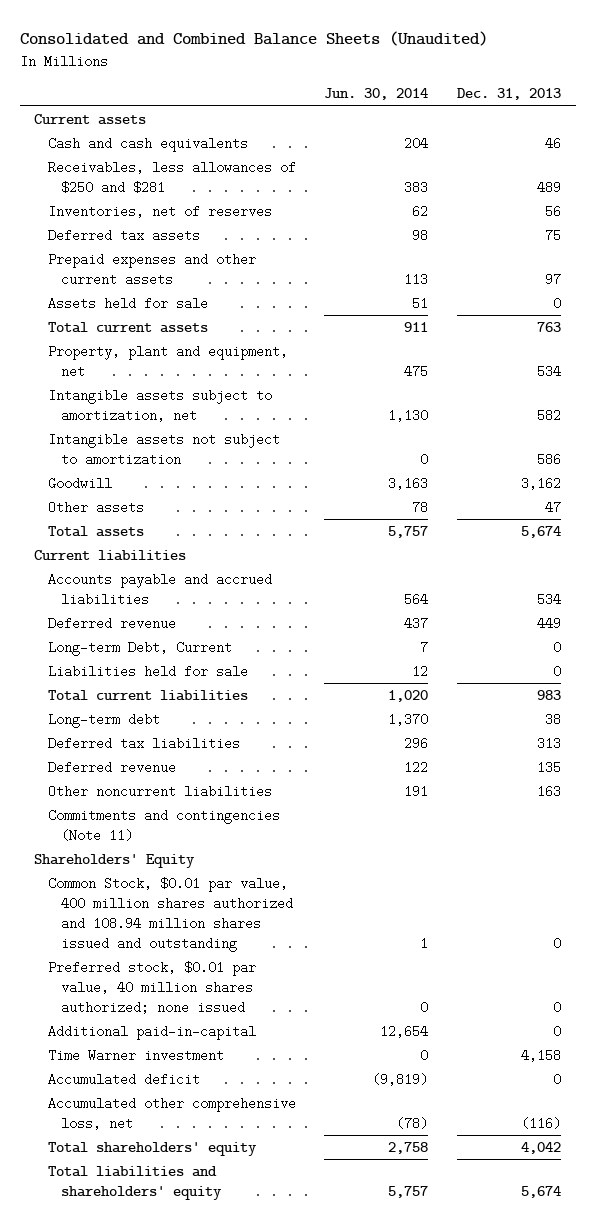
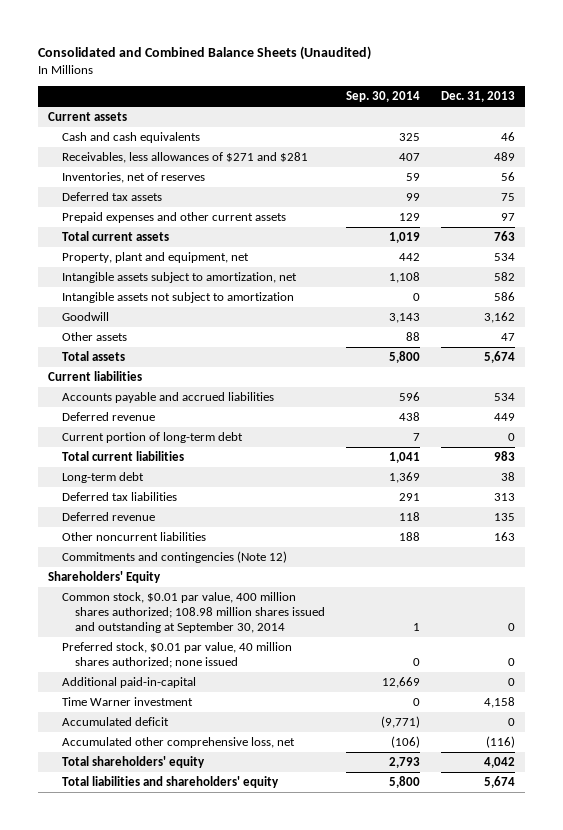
[324,88,429,101] Jun. 30, 2014 -> none
none -> [345,91,420,103] Sep. 30, 2014
[47,161,296,195] Receivables, less allowances of $250 and $281 -> [61,151,308,163] Receivables, less allowances of $271 and $281
[47,297,208,311] Assets held for sale -> none
[47,665,248,679] Liabilities held for sale -> none
[47,641,232,657] Long-term Debt, Current -> [61,431,243,443] Current portion of long-term debt
[47,809,280,843] Commitments and contingencies (Note 11) -> [61,550,287,563] Commitments and contingencies (Note 12)
[47,877,294,953] Common Stock, $0.01 par value, 400 million shares authorized and 108.94 million shares issued and outstanding -> [61,591,326,633] Common stock, $0.01 par value, 400 million shares authorized; 108.98 million shares issued and outstanding at September 30, 2014

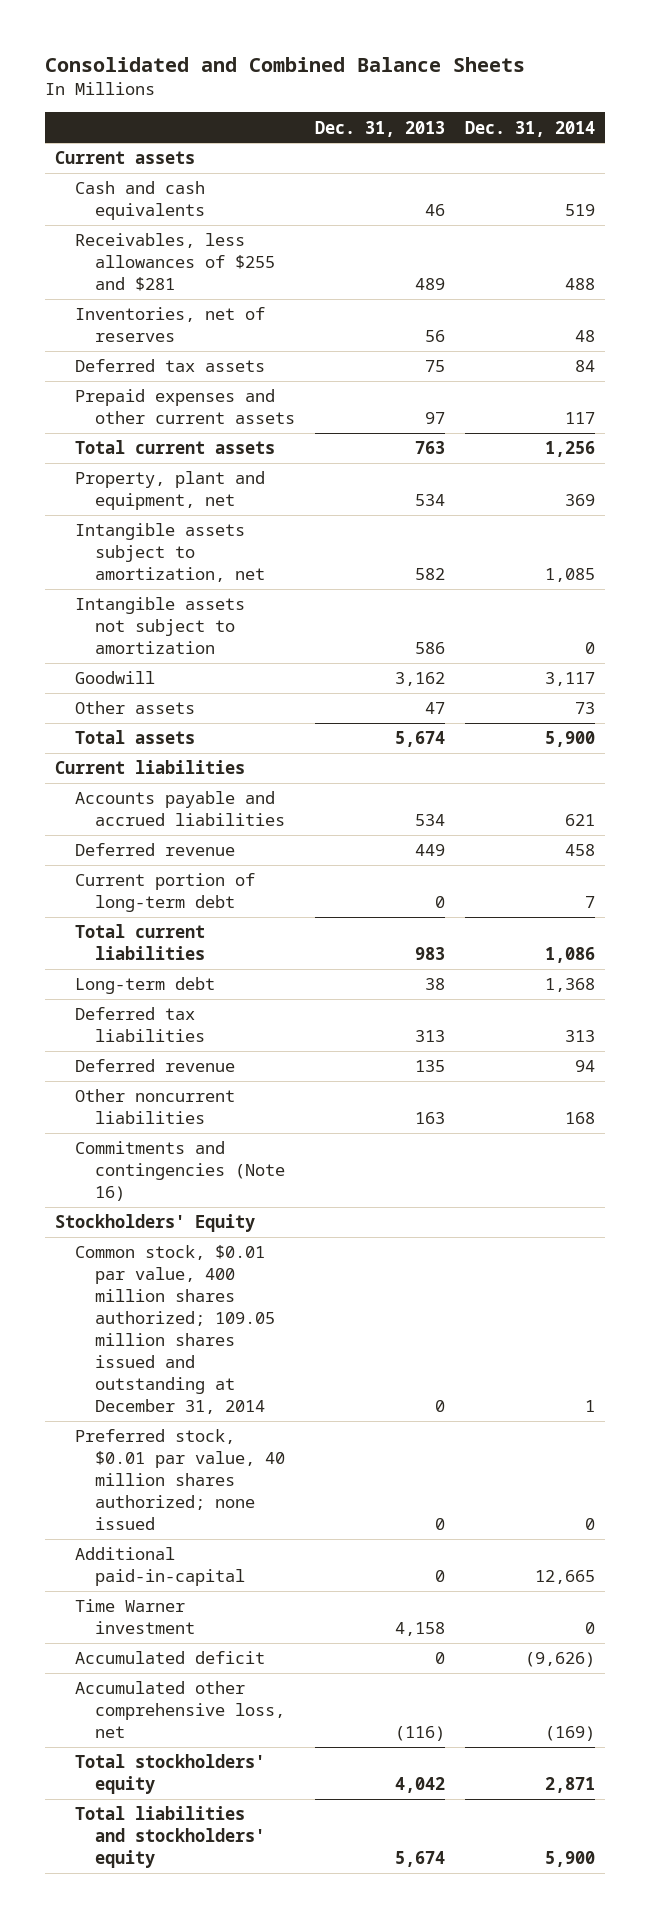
[37,46,371,61] Consolidated and Combined Balance Sheets (Unaudited) -> [45,56,526,72] Consolidated and Combined Balance Sheets
[345,91,420,103] Sep. 30, 2014 -> none
none -> [464,120,595,137] Dec. 31, 2014
[61,151,308,163] Receivables, less allowances of $271 and $281 -> [75,233,276,292] Receivables, less allowances of $255 and $281
[61,550,287,563] Commitments and contingencies (Note 12) -> [75,1141,286,1202] Commitments and contingencies (Note 16)
[48,570,162,583] Shareholders' Equity -> [55,1214,256,1233] Stockholders' Equity
[61,591,326,633] Common stock, $0.01 par value, 400 million shares authorized; 108.98 million shares issued and outstanding at September 30, 2014 -> [75,1245,276,1415] Common stock, $0.01 par value, 400 million shares authorized; 109.05 million shares issued and outstanding at December 31, 2014
[61,755,205,768] Total shareholders' equity -> [75,1754,266,1795] Total stockholders' equity
[61,775,279,788] Total liabilities and shareholders' equity -> [75,1806,266,1869] Total liabilities and stockholders' equity

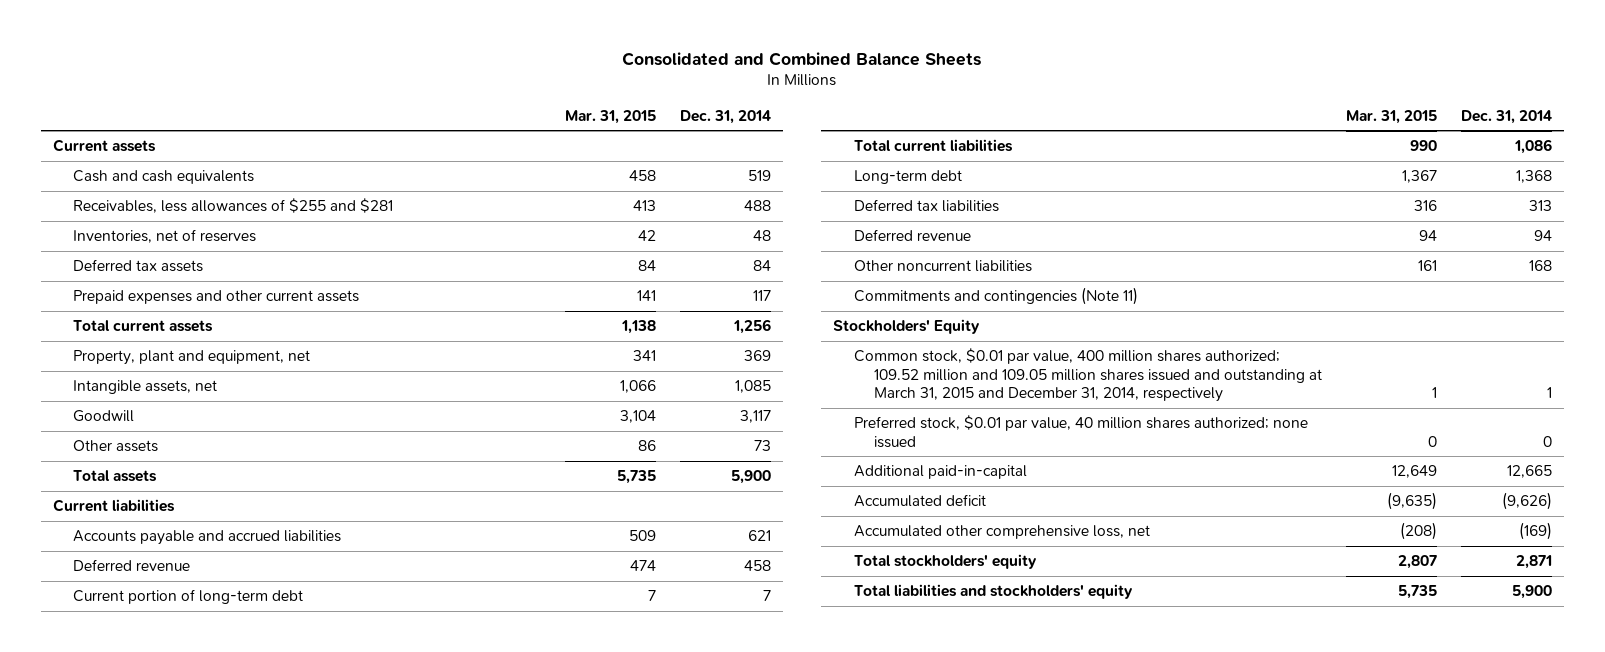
[314,120,445,137] Dec. 31, 2013 -> none
none -> [565,109,657,124] Mar. 31, 2015
[75,597,246,655] Intangible assets not subject to amortization -> none
[75,523,266,583] Intangible assets subject to amortization, net -> [73,380,218,395] Intangible assets, net
[75,1141,286,1202] Commitments and contingencies (Note 16) -> [853,287,1138,306] Commitments and contingencies (Note 11)
[75,1245,276,1415] Common stock, $0.01 par value, 400 million shares authorized; 109.05 million shares issued and outstanding at December 31, 2014 -> [853,348,1323,403] Common stock, $0.01 par value, 400 million shares authorized; 109.52 million and 109.05 million shares issued and outstanding at March 31, 2015 and December 31, 2014, respectively
[75,1599,196,1635] Time Warner investment -> none

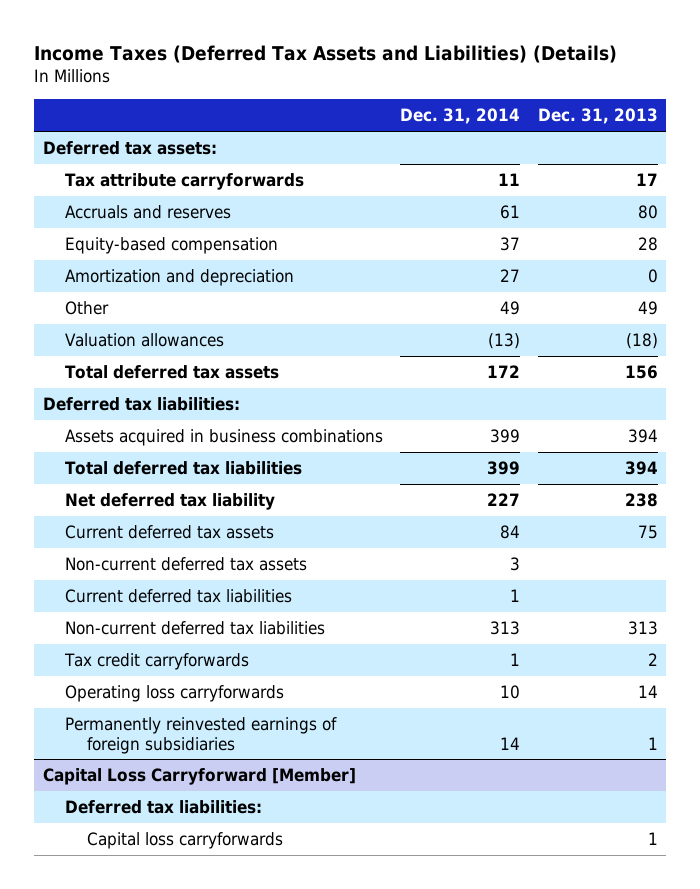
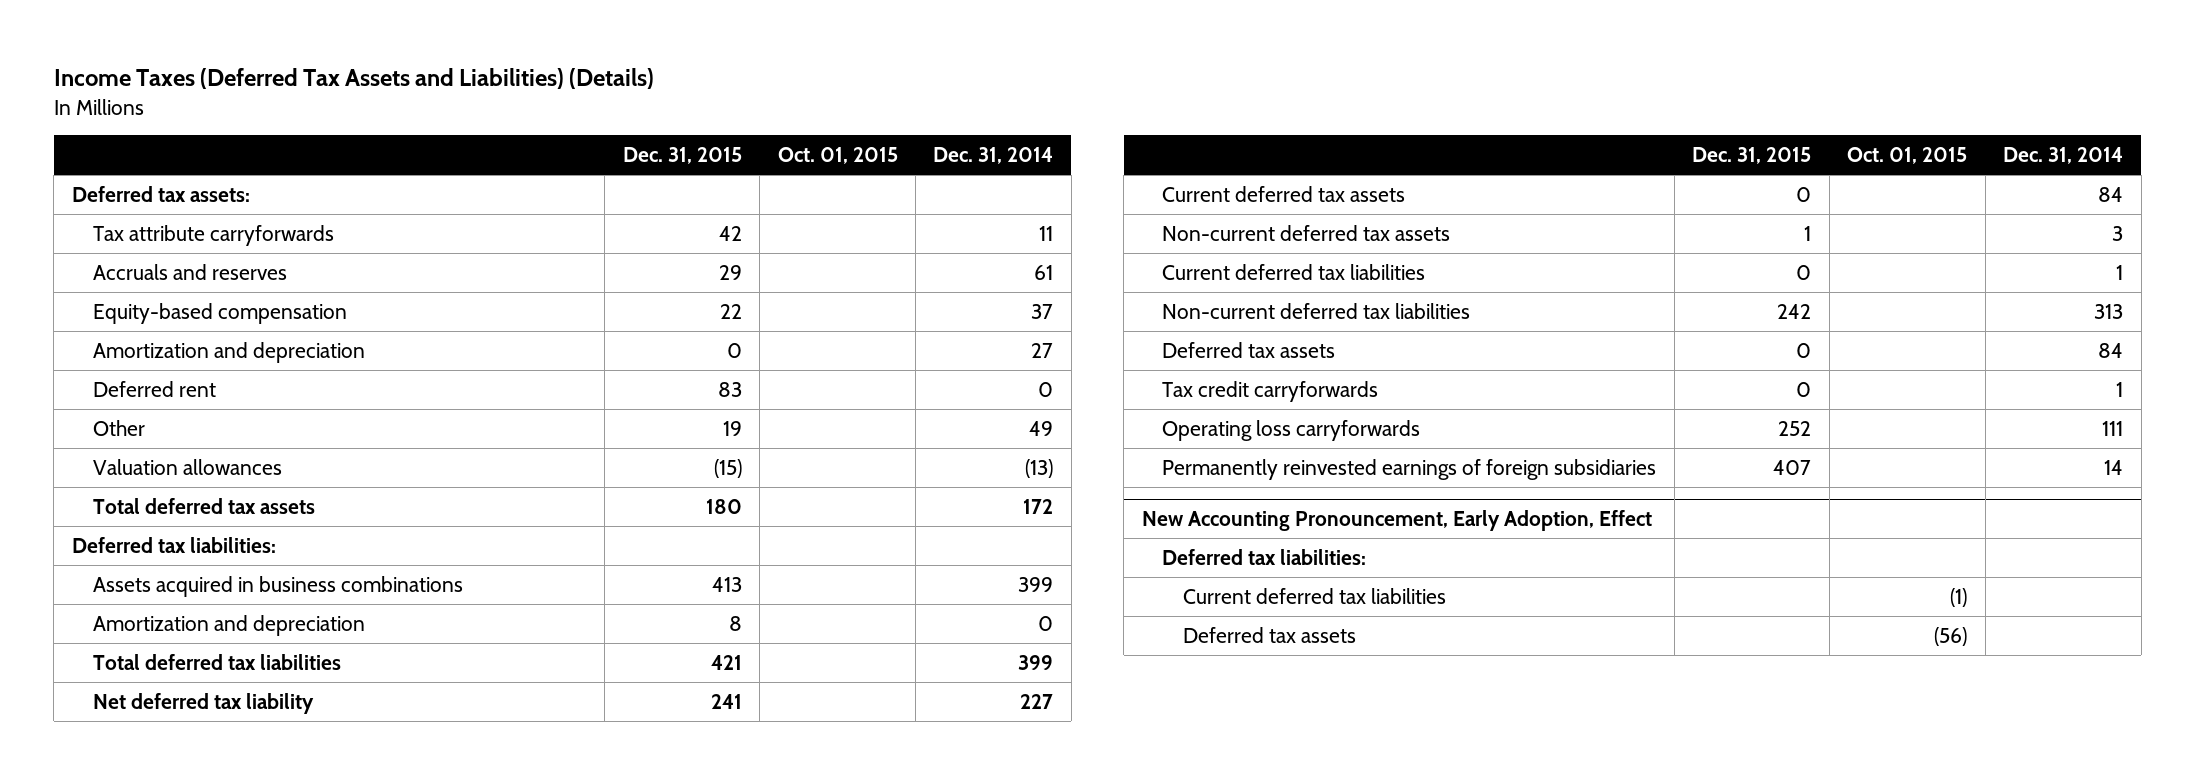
[537,108,658,125] Dec. 31, 2013 -> none
none -> [622,147,742,165] Dec. 31, 2015
none -> [777,147,898,165] Oct. 01, 2015
none -> [92,380,216,397] Deferred rent
none -> [92,614,365,636] Amortization and depreciation
none -> [1162,341,1336,358] Deferred tax assets
[500,685,521,700] 10 -> [2102,420,2124,436] 111
[42,768,356,786] Capital Loss Carryforward [Member] -> none
none -> [1141,510,1652,532] New Accounting Pronouncement, Early Adoption, Effect
[86,832,283,850] Capital loss carryforwards -> none
none -> [1183,587,1447,604] Current deferred tax liabilities
none -> [1183,626,1357,643] Deferred tax assets

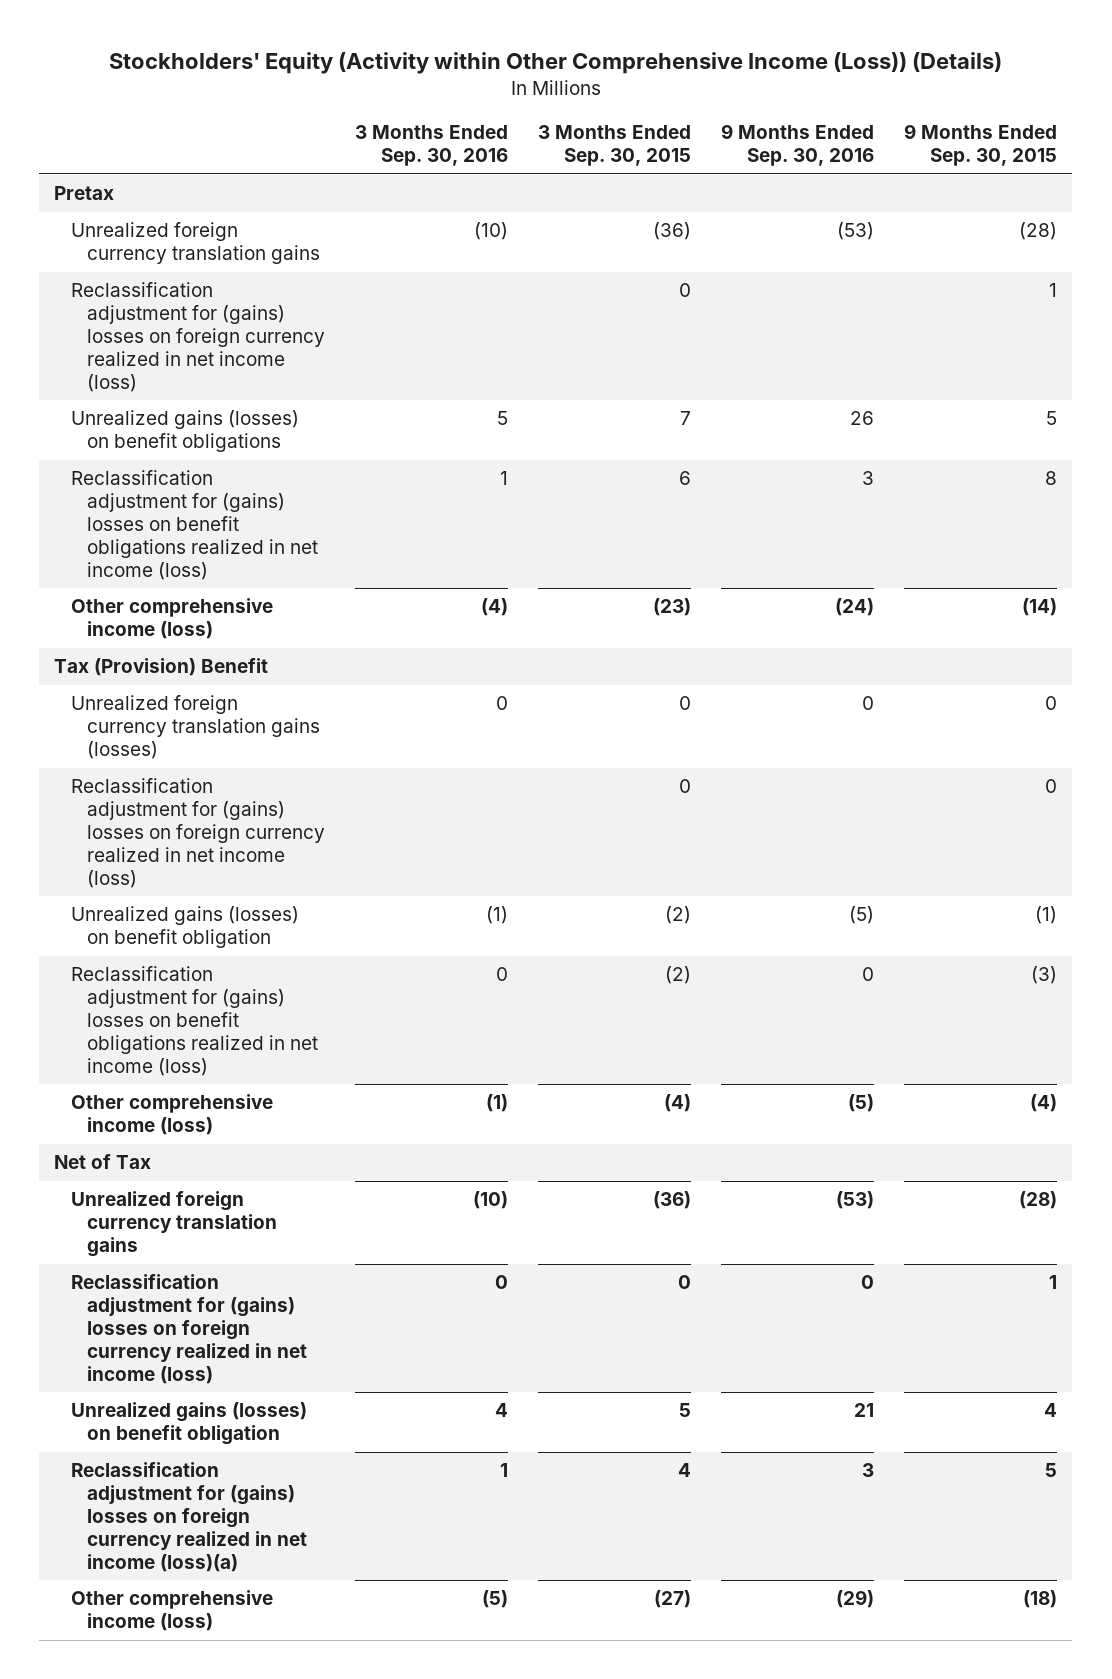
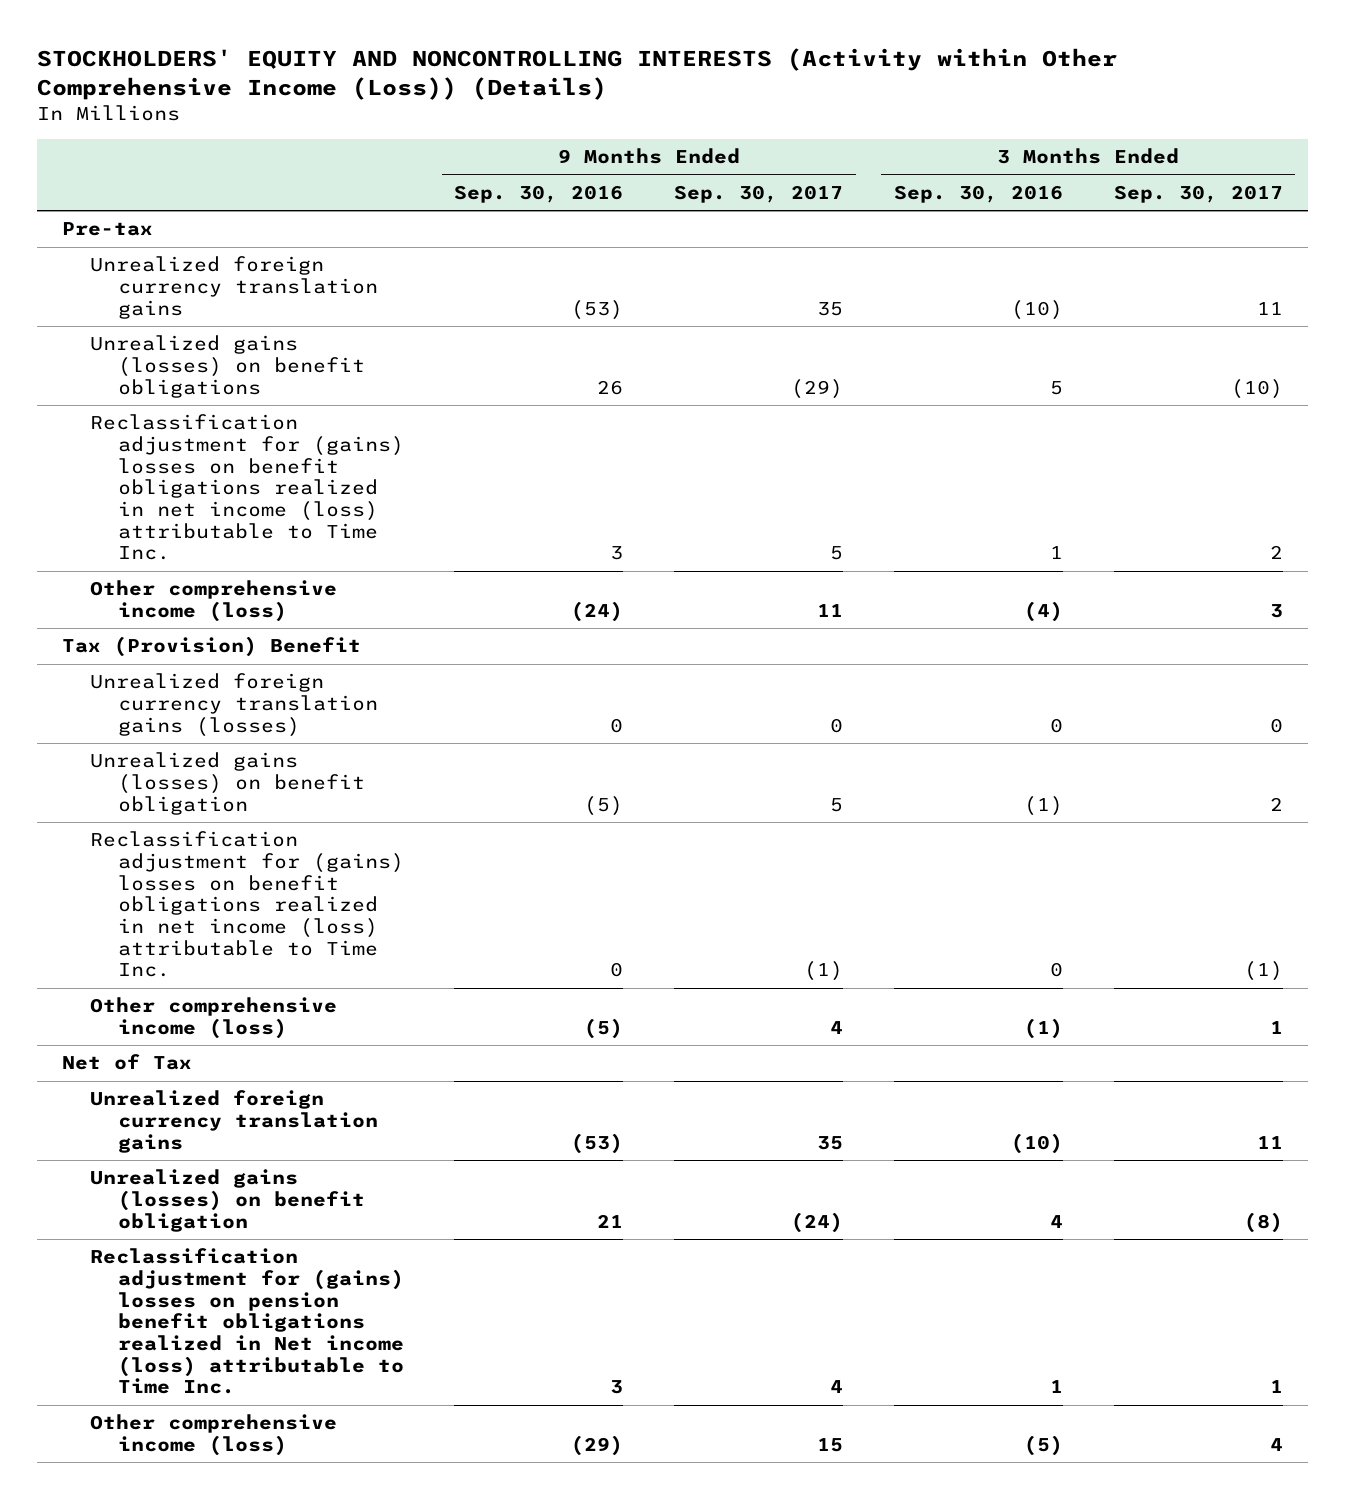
[108,52,1002,75] Stockholders' Equity (Activity within Other Comprehensive Income (Loss)) (Details) -> [36,47,1117,100] STOCKHOLDERS' EQUITY AND NONCONTROLLING INTERESTS (Activity within Other Comprehensive Income (Loss)) (Details)
[538,125,692,167] 3 Months Ended Sep. 30, 2015 -> none
[904,124,1058,167] 9 Months Ended Sep. 30, 2015 -> none
none -> [674,184,844,203] Sep. 30, 2017
none -> [1113,184,1283,203] Sep. 30, 2017
[54,186,115,201] Pretax -> [62,222,154,237] Pre-tax
[70,282,326,392] Reclassification adjustment for (gains) losses on foreign currency realized in net income (loss) -> none
[70,470,319,580] Reclassification adjustment for (gains) losses on benefit obligations realized in net income (loss) -> [89,414,404,561] Reclassification adjustment for (gains) losses on benefit obligations realized in net income (loss) attributable to Time Inc.
[70,778,326,888] Reclassification adjustment for (gains) losses on foreign currency realized in net income (loss) -> none
[70,966,319,1076] Reclassification adjustment for (gains) losses on benefit obligations realized in net income (loss) -> [89,831,404,978] Reclassification adjustment for (gains) losses on benefit obligations realized in net income (loss) attributable to Time Inc.
[70,1274,308,1384] Reclassification adjustment for (gains) losses on foreign currency realized in net income (loss) -> none
[70,1462,308,1572] Reclassification adjustment for (gains) losses on foreign currency realized in net income (loss)(a) -> [89,1248,404,1395] Reclassification adjustment for (gains) losses on pension benefit obligations realized in Net income (loss) attributable to Time Inc.

